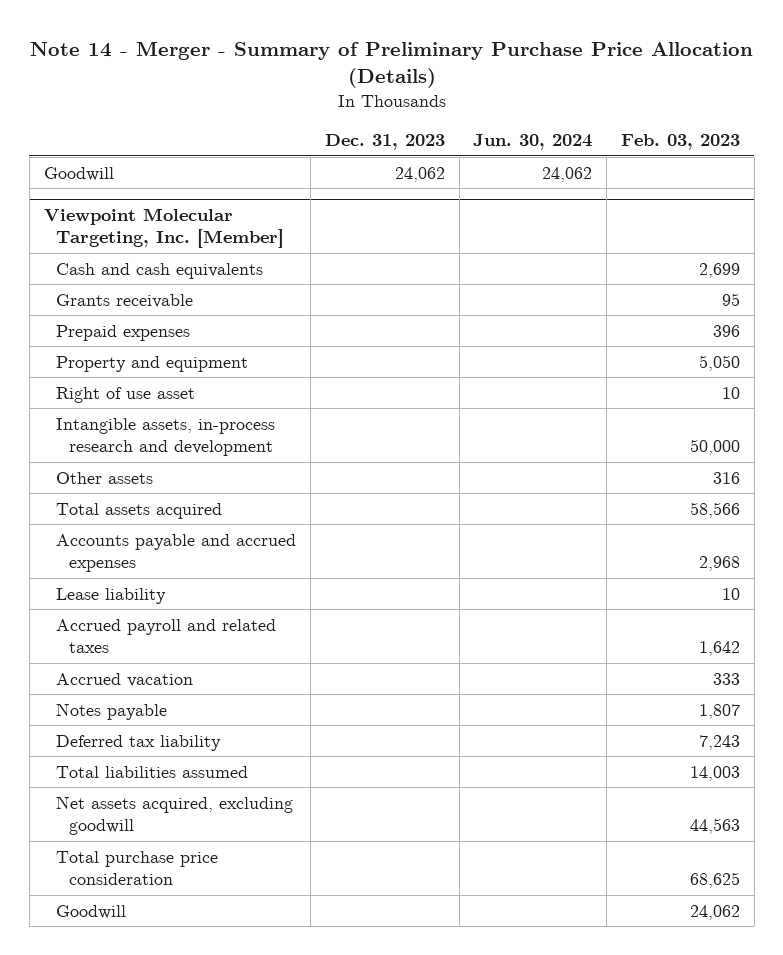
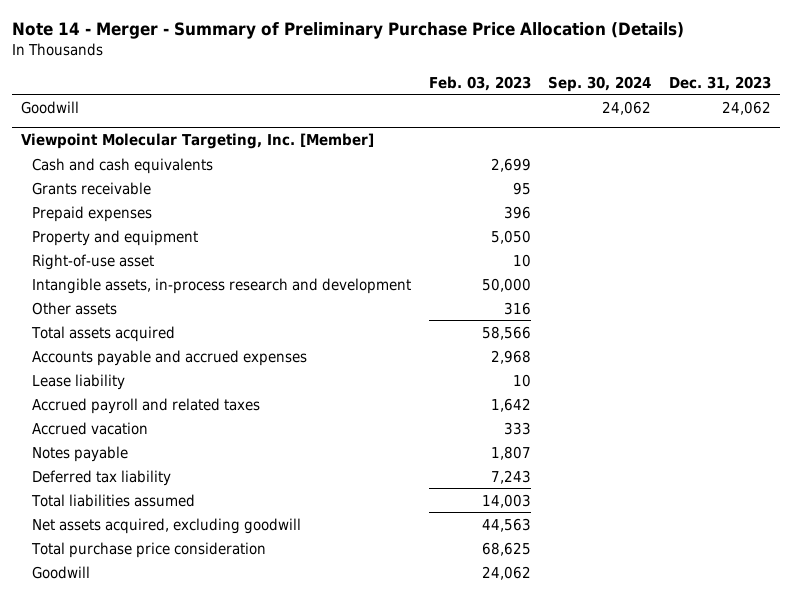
[473,133,593,150] Jun. 30, 2024 -> none
none -> [548,75,652,92] Sep. 30, 2024
[56,386,196,403] Right of use asset -> [31,253,154,270] Right-of-use asset

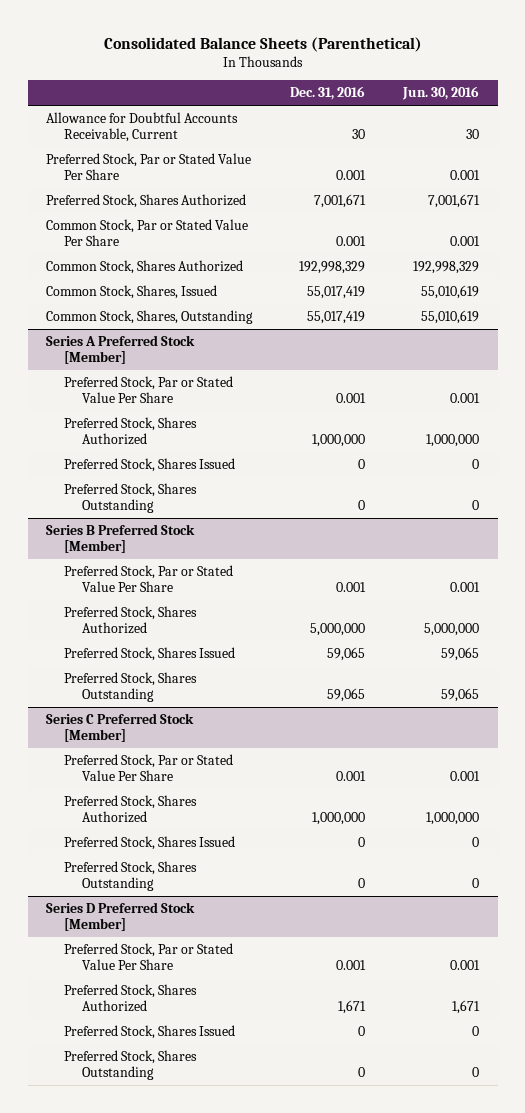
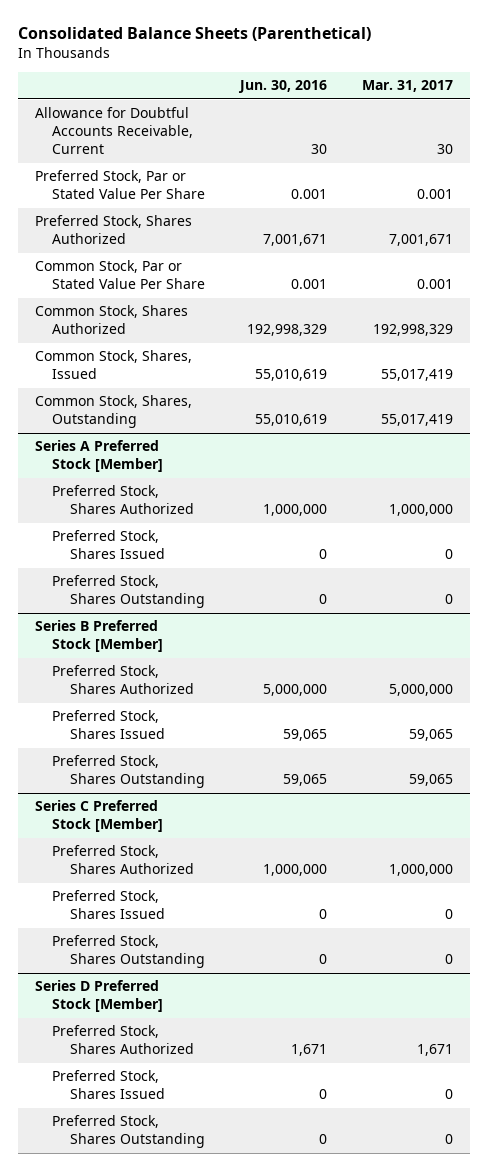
[290,86,366,101] Dec. 31, 2016 -> none
none -> [361,80,453,93] Mar. 31, 2017
[64,376,234,404] Preferred Stock, Par or Stated Value Per Share -> none
[64,565,234,593] Preferred Stock, Par or Stated Value Per Share -> none
[64,754,234,782] Preferred Stock, Par or Stated Value Per Share -> none
[64,943,234,971] Preferred Stock, Par or Stated Value Per Share -> none

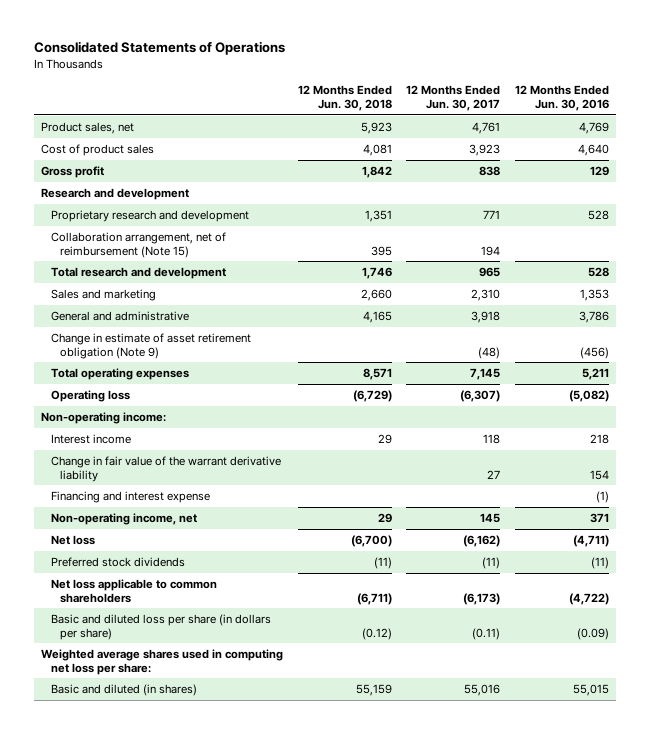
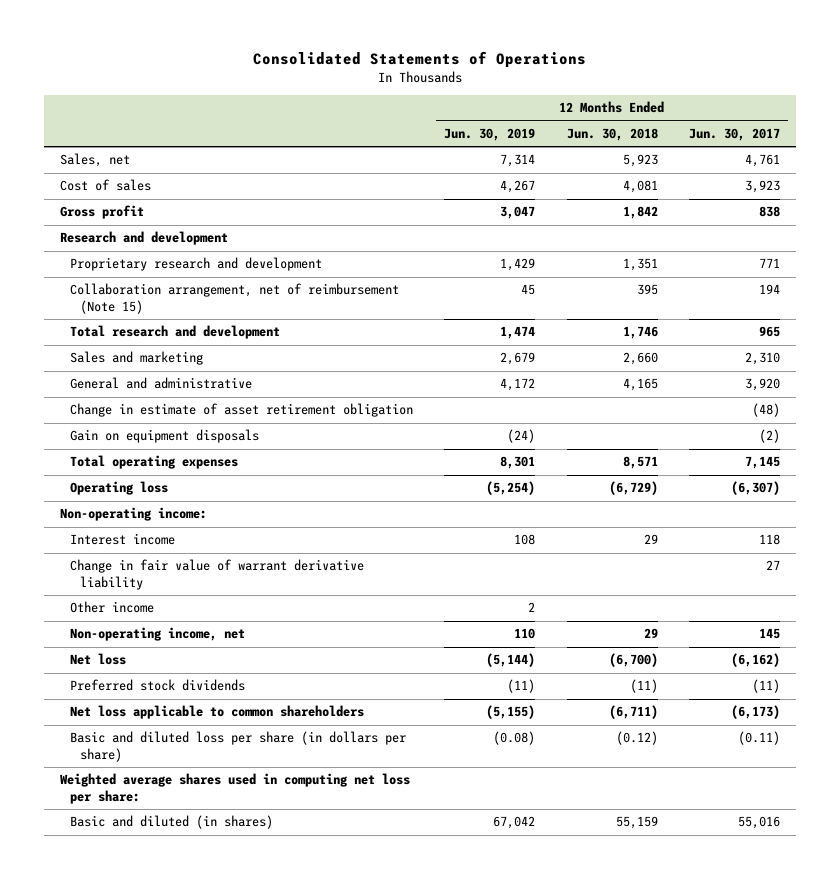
[514,85,609,111] 12 Months Ended Jun. 30, 2016 -> none
none -> [444,127,536,141] Jun. 30, 2019
[41,122,135,135] Product sales, net -> [59,153,130,168] Sales, net
[41,144,155,157] Cost of product sales -> [59,179,151,192] Cost of sales
[471,311,501,324] 3,918 -> [745,378,781,392] 3,920
[50,333,251,359] Change in estimate of asset retirement obligation (Note 9) -> [69,403,413,418] Change in estimate of asset retirement obligation
none -> [69,429,259,444] Gain on equipment disposals
[50,491,210,504] Financing and interest expense -> none
[50,456,281,482] Change in fair value of the warrant derivative liability -> [69,559,364,590] Change in fair value of warrant derivative liability
none -> [69,601,154,614] Other income

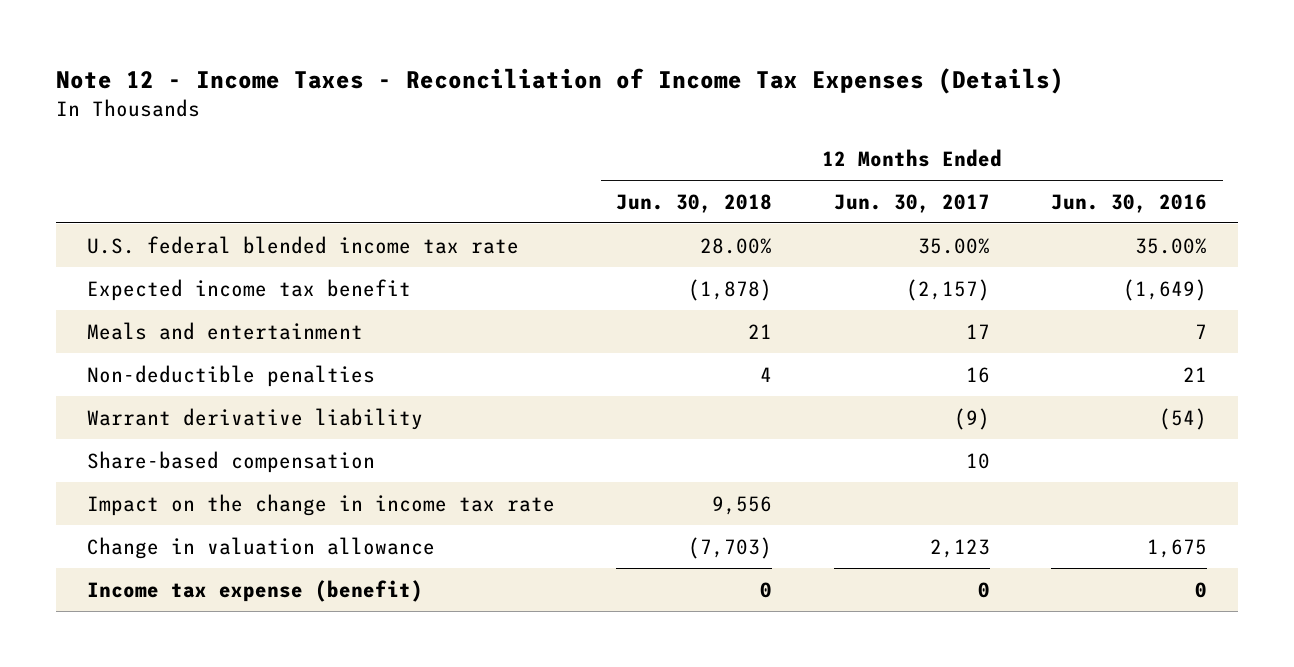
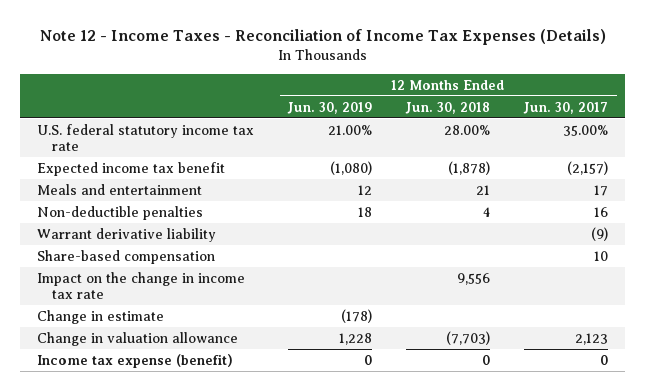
[1051,193,1208,213] Jun. 30, 2016 -> none
none -> [287,101,373,114] Jun. 30, 2019
[86,235,519,254] U.S. federal blended income tax rate -> [37,123,255,151] U.S. federal statutory income tax rate
none -> [37,309,165,324] Change in estimate

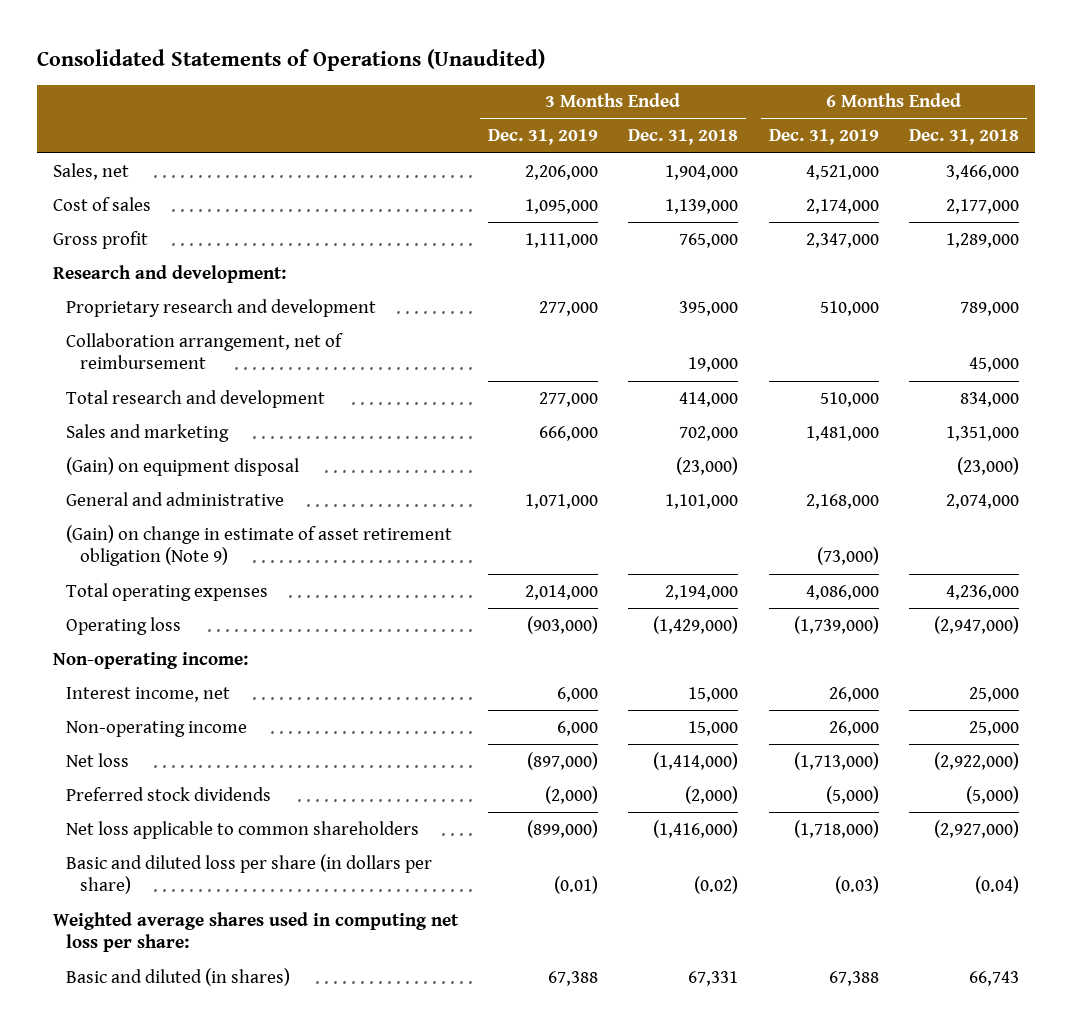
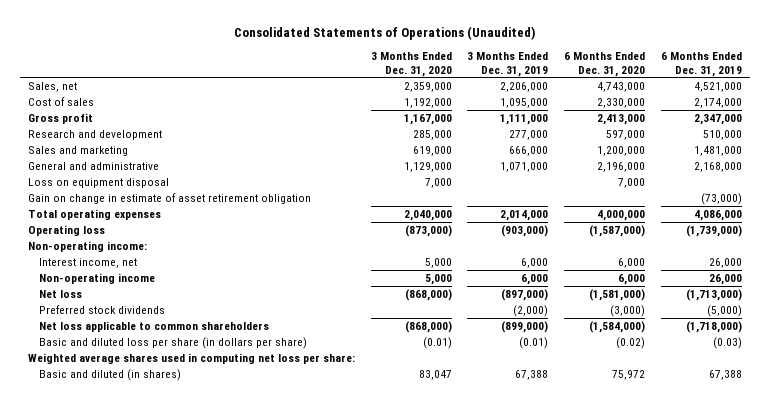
[628,129,739,146] Dec. 31, 2018 -> none
[909,129,1020,146] Dec. 31, 2018 -> none
none -> [370,52,452,77] 3 Months Ended Dec. 31, 2020
none -> [564,52,646,77] 6 Months Ended Dec. 31, 2020
[52,264,286,283] Research and development: -> none
[66,298,377,317] Proprietary research and development -> none
[66,332,344,370] Collaboration arrangement, net of reimbursement -> none
[66,389,326,408] Total research and development -> [27,129,162,140] Research and development
[66,456,300,476] (Gain) on equipment disposal -> none
none -> [27,177,169,188] Loss on equipment disposal
[66,524,453,567] (Gain) on change in estimate of asset retirement obligation (Note 9) -> [27,192,311,204] Gain on change in estimate of asset retirement obligation

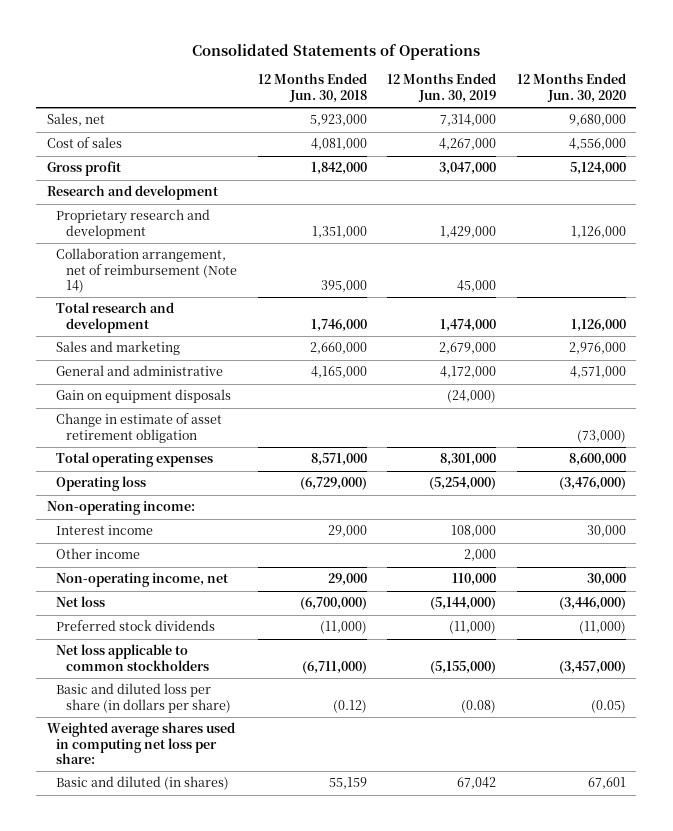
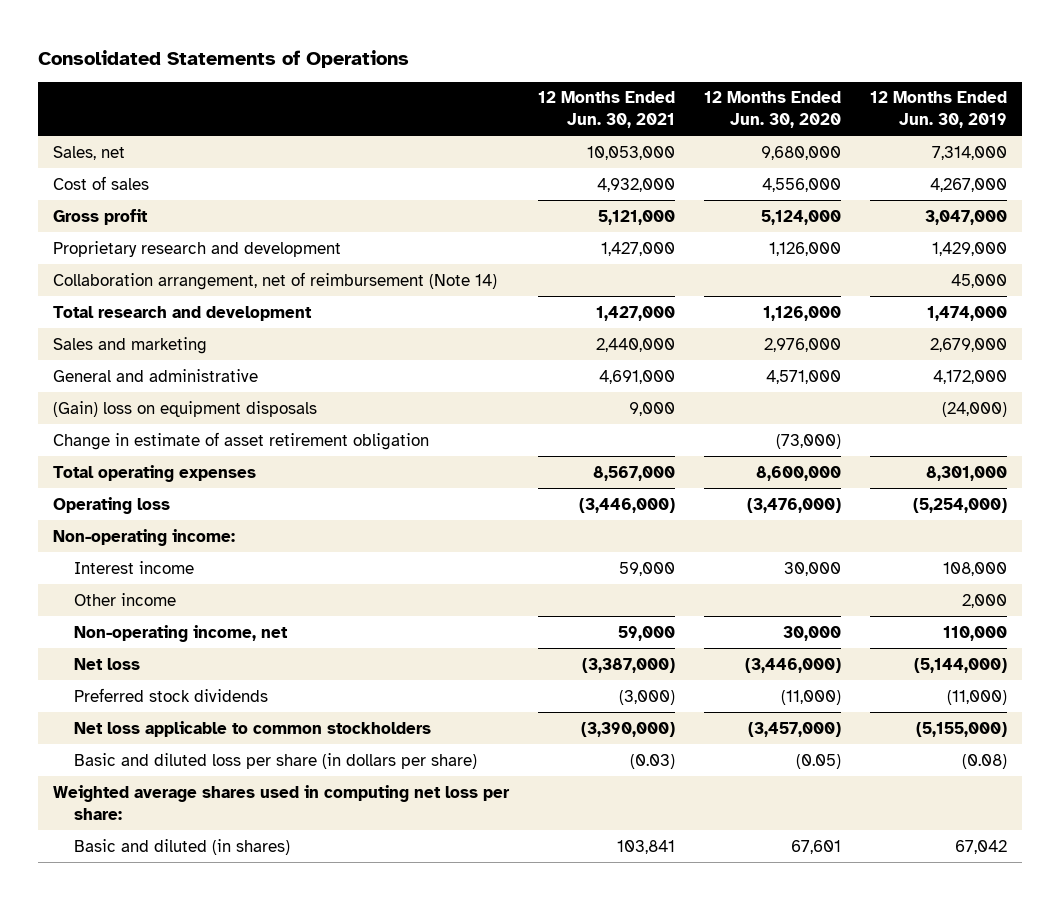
[257,73,367,103] 12 Months Ended Jun. 30, 2018 -> none
none -> [537,91,675,129] 12 Months Ended Jun. 30, 2021
[46,185,218,201] Research and development -> none
[56,389,232,404] Gain on equipment disposals -> [52,400,317,417] (Gain) loss on equipment disposals

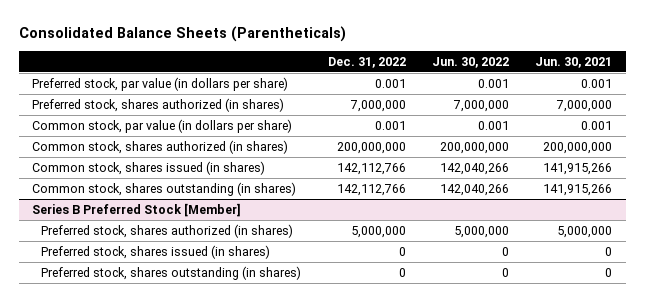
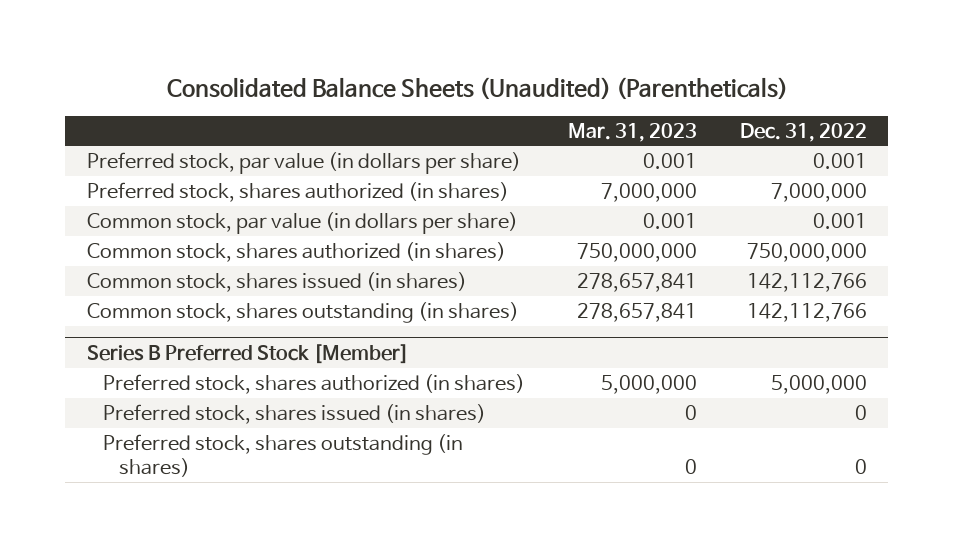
[19,26,347,43] Consolidated Balance Sheets (Parentheticals) -> [166,76,788,100] Consolidated Balance Sheets (Unaudited) (Parentheticals)
[432,56,510,68] Jun. 30, 2022 -> none
[535,56,613,68] Jun. 30, 2021 -> none
none -> [567,122,697,142] Mar. 31, 2023
[336,141,406,154] 200,000,000 -> [746,243,867,263] 750,000,000

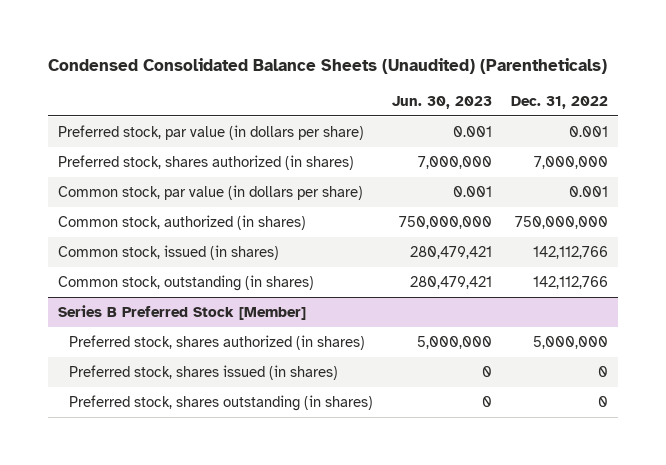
[166,76,788,100] Consolidated Balance Sheets (Unaudited) (Parentheticals) -> [48,58,608,75] Condensed Consolidated Balance Sheets (Unaudited) (Parentheticals)
[567,122,697,142] Mar. 31, 2023 -> none
none -> [391,95,492,109] Jun. 30, 2023
[86,242,506,263] Common stock, shares authorized (in shares) -> [58,214,307,230] Common stock, authorized (in shares)
[86,272,467,293] Common stock, shares issued (in shares) -> [58,244,280,260] Common stock, issued (in shares)
[86,302,519,324] Common stock, shares outstanding (in shares) -> [58,274,315,291] Common stock, outstanding (in shares)

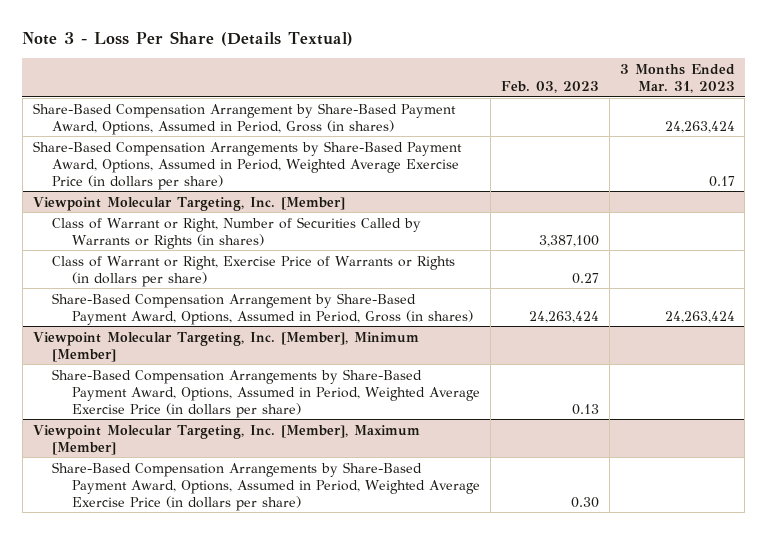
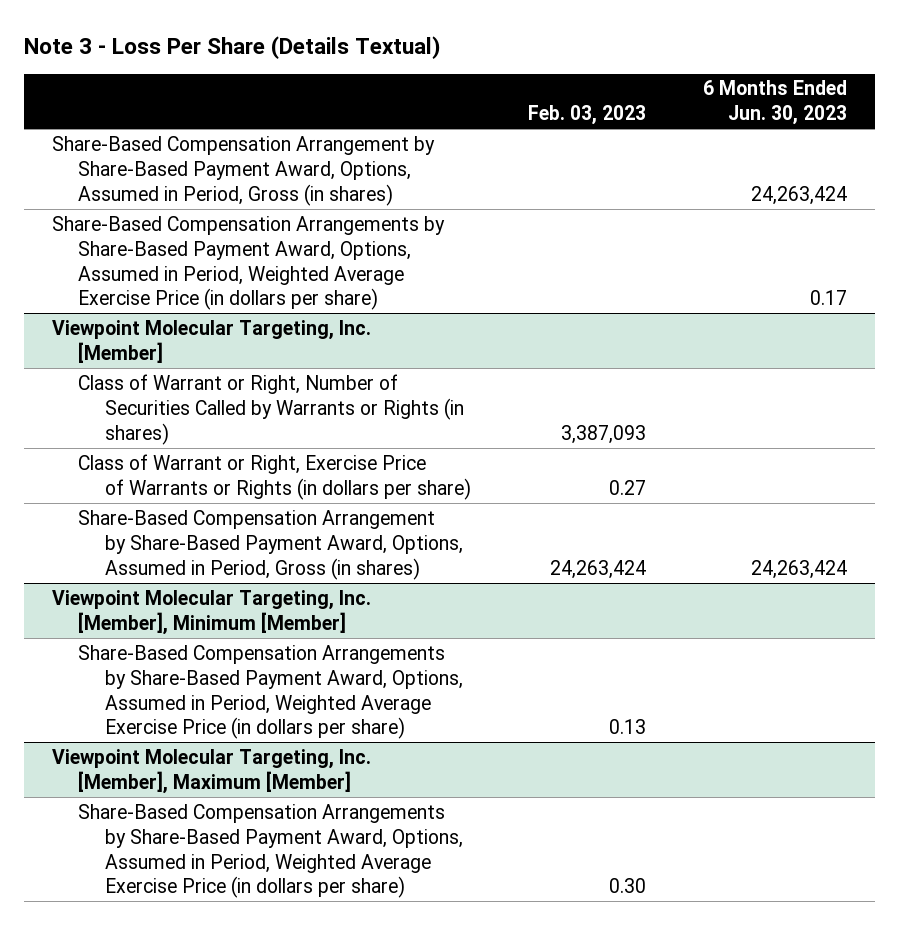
[619,63,735,93] 3 Months Ended Mar. 31, 2023 -> none
none -> [702,80,847,126] 6 Months Ended Jun. 30, 2023
[538,234,599,247] 3,387,100 -> [560,424,646,444] 3,387,093

